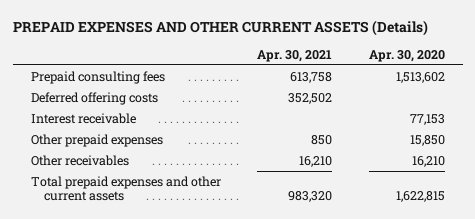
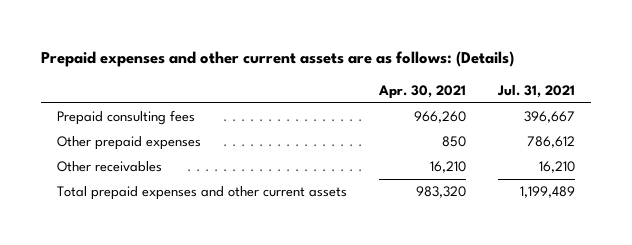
[12,19,428,36] PREPAID EXPENSES AND OTHER CURRENT ASSETS (Details) -> [40,51,514,68] Prepaid expenses and other current assets are as follows: (Details)
[368,49,445,62] Apr. 30, 2020 -> none
none -> [497,85,576,99] Jul. 31, 2021
[30,91,158,105] Deferred offering costs -> none
[30,112,136,124] Interest receivable -> none
[290,71,333,83] 613,758 -> [414,111,467,124] 966,260

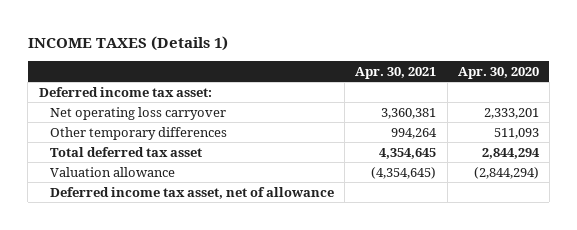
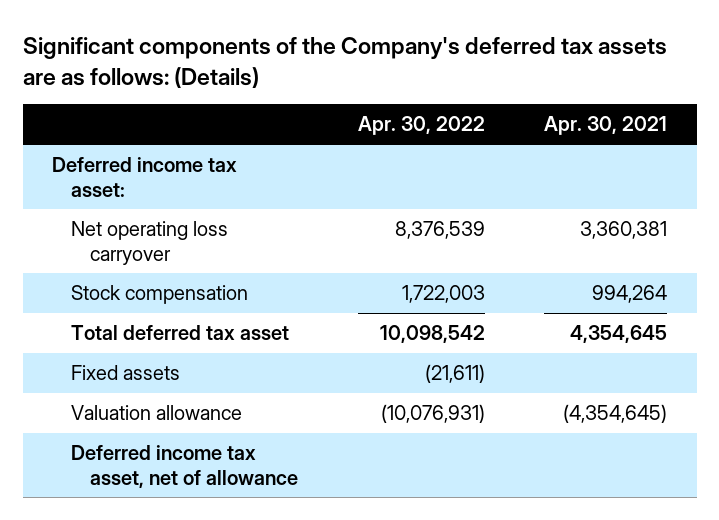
[27,36,228,52] INCOME TAXES (Details 1) -> [22,36,667,88] Significant components of the Company's deferred tax assets are as follows: (Details)
[457,66,539,79] Apr. 30, 2020 -> none
none -> [357,116,485,136] Apr. 30, 2022
[49,126,227,140] Other temporary differences -> [71,285,249,305] Stock compensation
none -> [71,365,181,381] Fixed assets

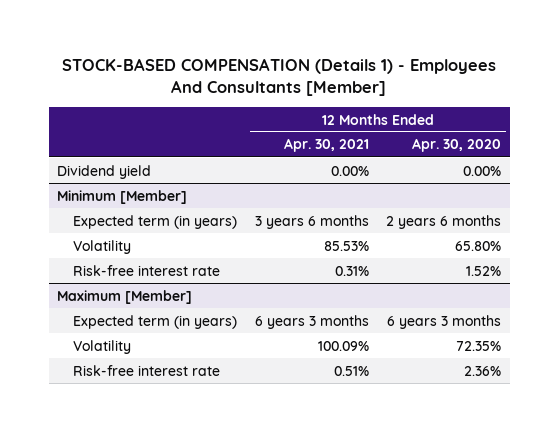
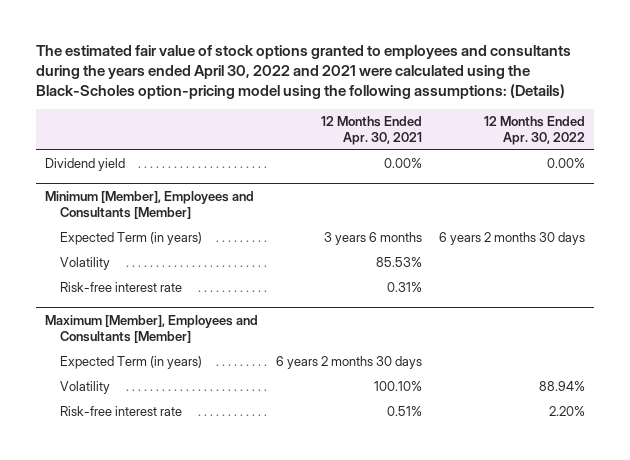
[62,57,497,96] STOCK-BASED COMPENSATION (Details 1) - Employees And Consultants [Member] -> [36,45,572,100] The estimated fair value of stock options granted to employees and consultants during the years ended April 30, 2022 and 2021 were calculated using the Black-Scholes option-pricing model using the following assumptions: (Details)
[412,138,502,153] Apr. 30, 2020 -> none
none -> [484,115,586,145] 12 Months Ended Apr. 30, 2022
[57,189,188,204] Minimum [Member] -> none
none -> [44,190,254,219] Minimum [Member], Employees and Consultants [Member]
[73,214,238,229] Expected term (in years) -> [60,232,203,246] Expected Term (in years)
[57,289,193,304] Maximum [Member] -> none
none -> [44,314,258,343] Maximum [Member], Employees and Consultants [Member]
[73,314,238,329] Expected term (in years) -> [60,356,203,370] Expected Term (in years)
[254,314,369,329] 6 years 3 months -> [275,356,422,370] 6 years 2 months 30 days
[317,340,369,351] 100.09% -> [373,381,422,392] 100.10%

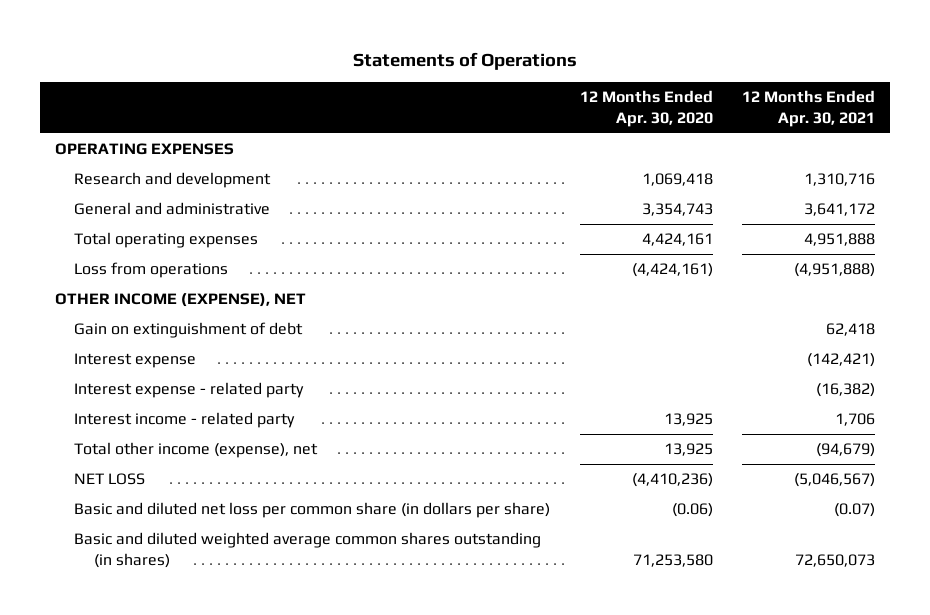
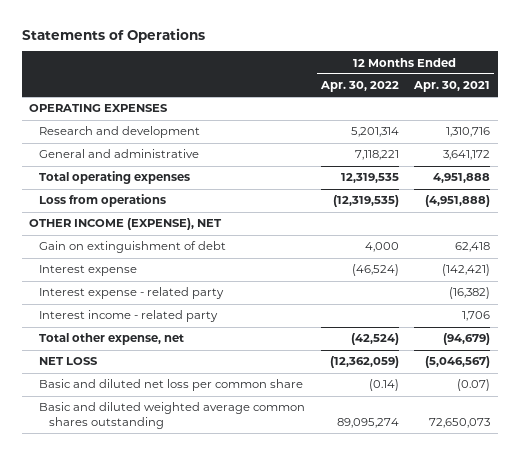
[579,90,713,128] 12 Months Ended Apr. 30, 2020 -> none
none -> [319,81,399,93] Apr. 30, 2022
[74,442,319,459] Total other income (expense), net -> [39,333,185,346] Total other expense, net
[74,502,551,519] Basic and diluted net loss per common share (in dollars per share) -> [39,379,304,392] Basic and diluted net loss per common share
[74,532,542,569] Basic and diluted weighted average common shares outstanding (in shares) -> [39,402,306,430] Basic and diluted weighted average common shares outstanding

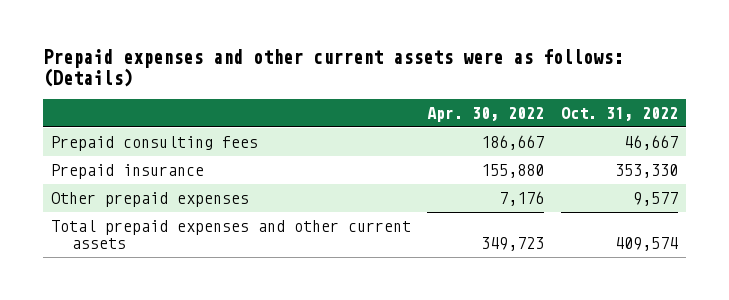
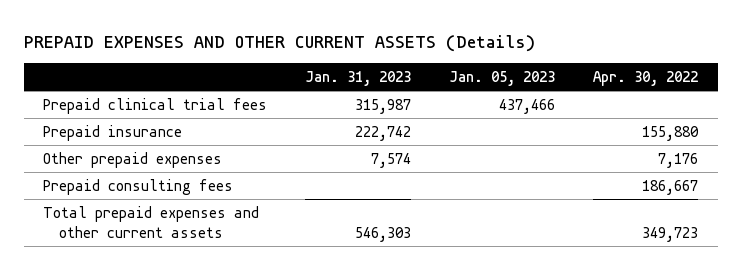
[43,49,624,88] Prepaid expenses and other current assets were as follows: (Details) -> [24,34,536,52] PREPAID EXPENSES AND OTHER CURRENT ASSETS (Details)
[560,107,678,122] Oct. 31, 2022 -> none
none -> [305,70,412,86] Jan. 31, 2023
none -> [449,70,556,86] Jan. 05, 2023
none -> [43,97,268,114] Prepaid clinical trial fees
[51,136,259,152] Prepaid consulting fees -> [43,178,234,195] Prepaid consulting fees

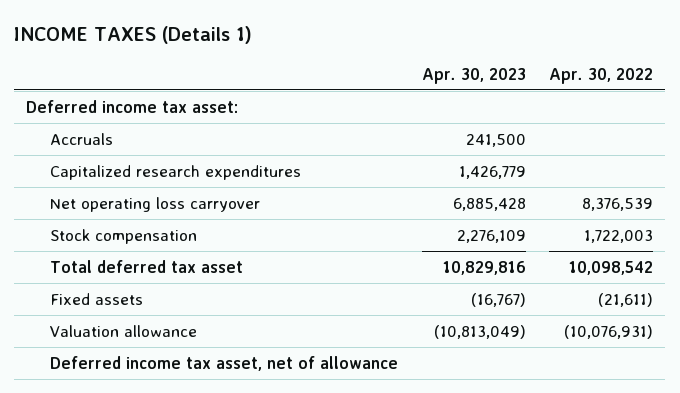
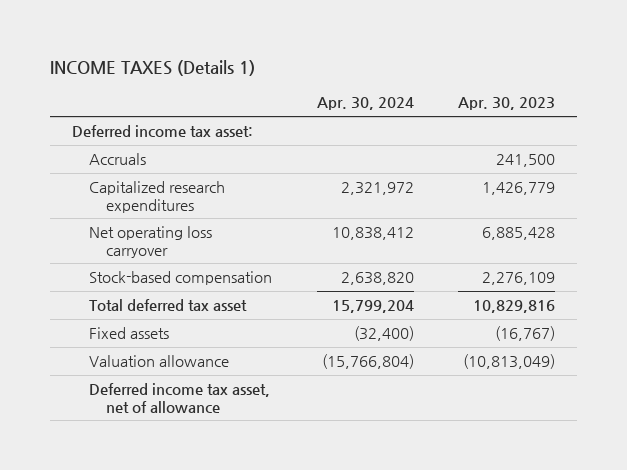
[549,68,654,85] Apr. 30, 2022 -> none
none -> [316,97,414,111] Apr. 30, 2024
[49,228,197,244] Stock compensation -> [89,271,273,286] Stock-based compensation

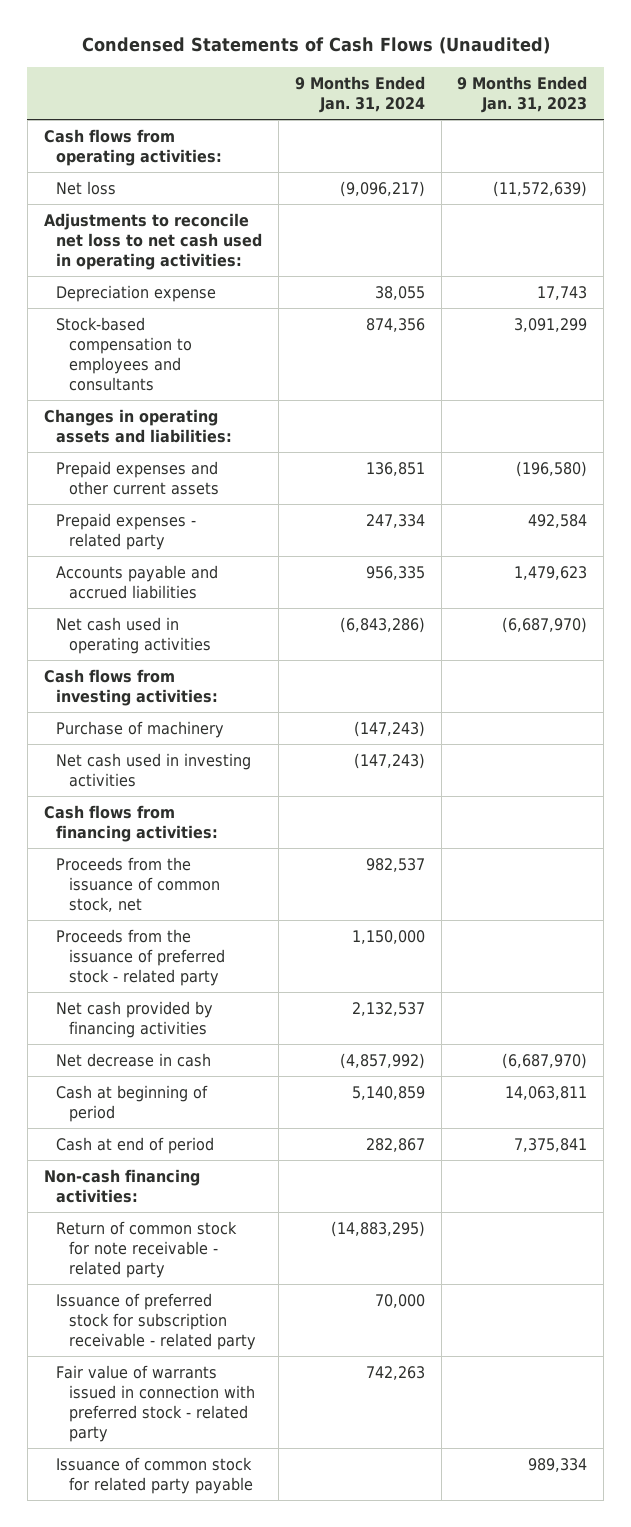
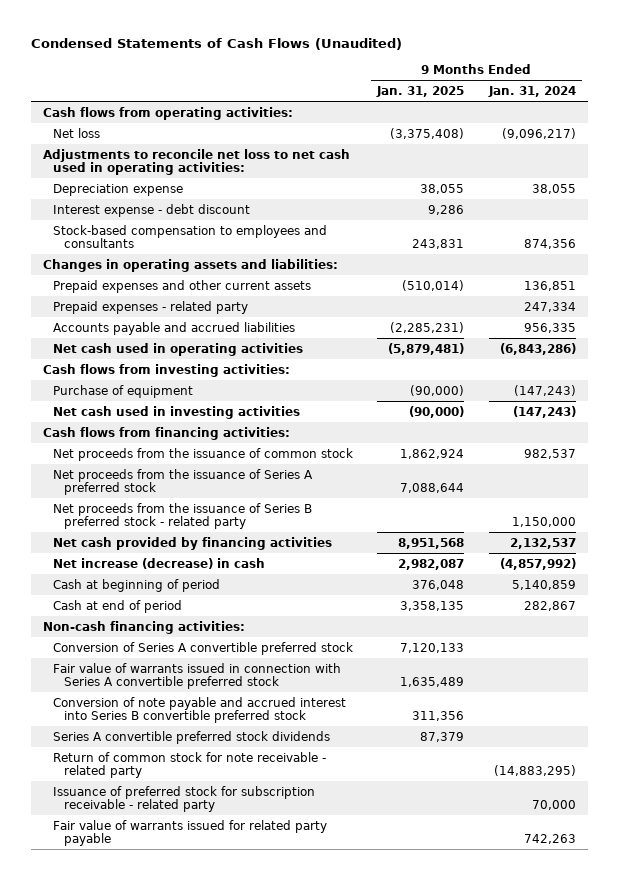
[457,75,588,113] 9 Months Ended Jan. 31, 2023 -> none
none -> [376,86,465,98] Jan. 31, 2025
none -> [53,203,251,217] Interest expense - debt discount
[56,720,225,738] Purchase of machinery -> [53,384,194,398] Purchase of equipment
[56,856,220,912] Proceeds from the issuance of common stock, net -> [53,447,354,461] Net proceeds from the issuance of common stock
none -> [53,468,314,495] Net proceeds from the issuance of Series A preferred stock
[56,928,225,986] Proceeds from the issuance of preferred stock - related party -> [53,502,313,529] Net proceeds from the issuance of Series B preferred stock - related party
[56,1052,212,1067] Net decrease in cash -> [53,557,266,569] Net increase (decrease) in cash
none -> [53,641,354,655] Conversion of Series A convertible preferred stock
none -> [53,662,342,689] Fair value of warrants issued in connection with Series A convertible preferred stock
none -> [53,696,347,723] Conversion of note payable and accrued interest into Series B convertible preferred stock
none -> [53,730,331,744] Series A convertible preferred stock dividends
[56,1456,253,1494] Issuance of common stock for related party payable -> none
[56,1364,255,1442] Fair value of warrants issued in connection with preferred stock - related party -> [53,819,328,846] Fair value of warrants issued for related party payable

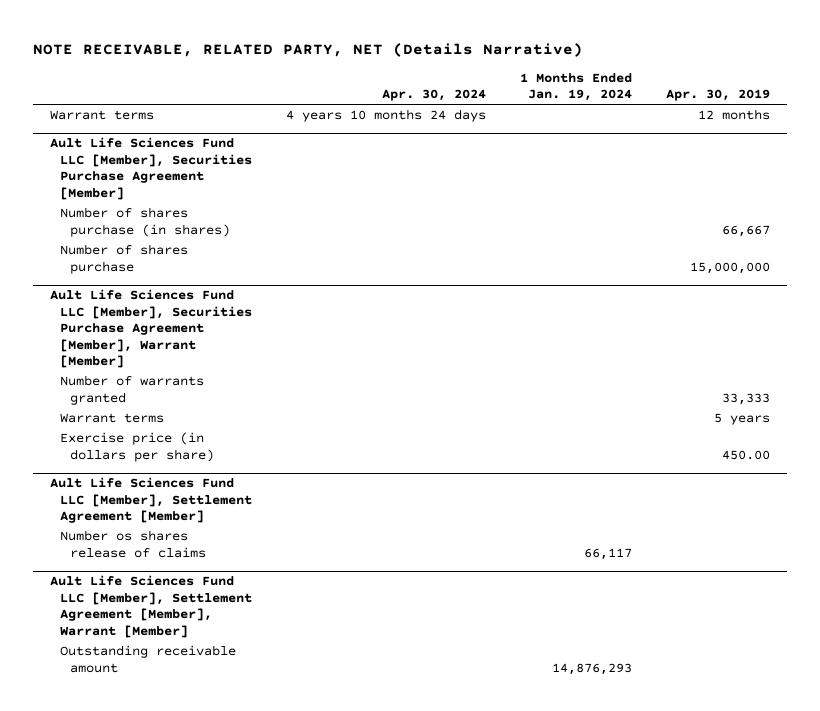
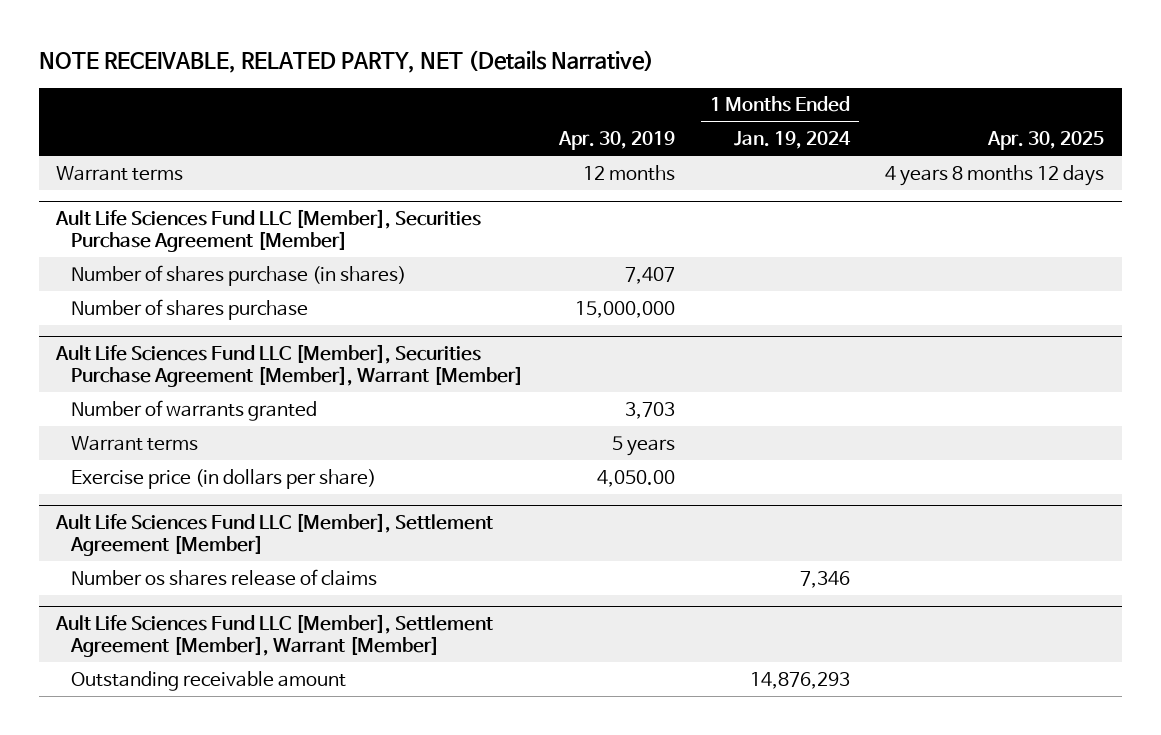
[382,89,487,102] Apr. 30, 2024 -> none
none -> [987,131,1105,151] Apr. 30, 2025
[722,224,771,237] 66,667 -> [624,266,675,284] 7,407
[722,392,771,405] 33,333 -> [624,401,675,419] 3,703
[722,449,771,460] 450.00 -> [596,469,675,487] 4,050.00
[584,547,633,560] 66,117 -> [800,570,851,588] 7,346

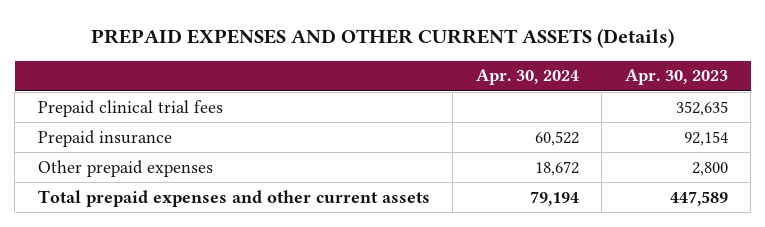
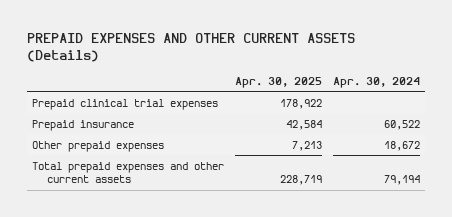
[624,69,728,86] Apr. 30, 2023 -> none
none -> [234,76,322,88] Apr. 30, 2025
[37,99,223,117] Prepaid clinical trial fees -> [31,98,218,110] Prepaid clinical trial expenses

